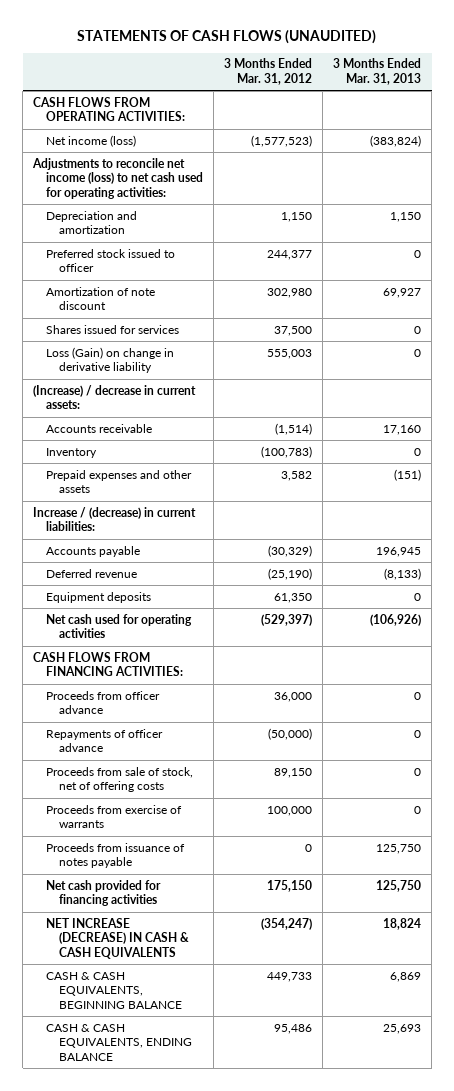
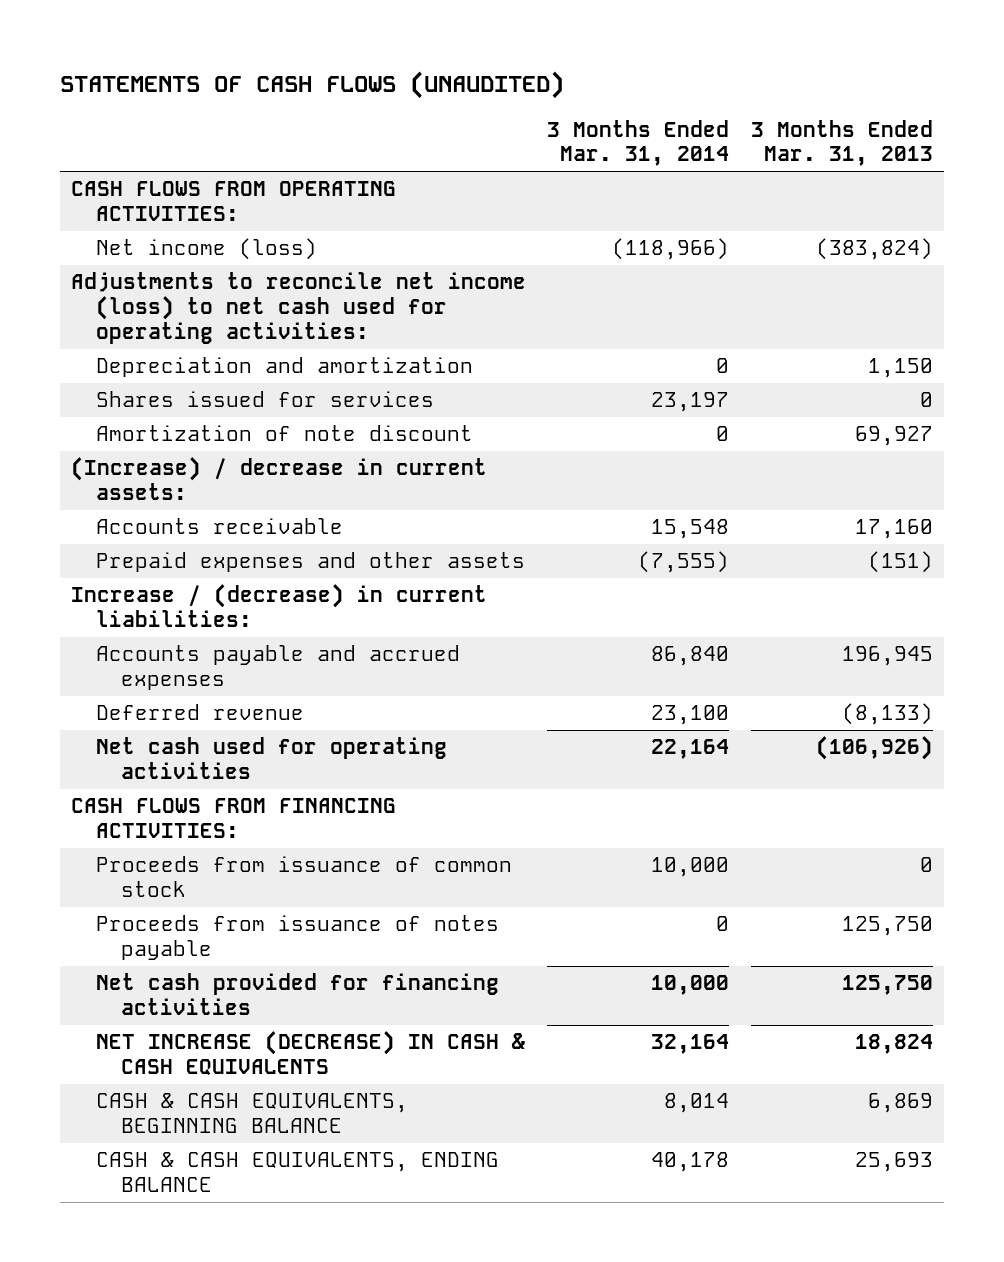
[223,58,312,85] 3 Months Ended Mar. 31, 2012 -> none
none -> [547,119,730,167] 3 Months Ended Mar. 31, 2014
[45,248,175,273] Preferred stock issued to officer -> none
[45,346,174,374] Loss (Gain) on change in derivative liability -> none
[45,286,155,311] Amortization of note discount -> [95,425,473,442] Amortization of note discount
[45,447,97,458] Inventory -> none
[45,545,140,557] Accounts payable -> [95,645,460,691] Accounts payable and accrued expenses
[45,591,151,603] Equipment deposits -> none
[45,690,160,715] Proceeds from officer advance -> none
[45,728,163,753] Repayments of officer advance -> none
[45,804,182,829] Proceeds from exercise of warrants -> none
[45,766,193,793] Proceeds from sale of stock, net of offering costs -> [95,856,512,898] Proceeds from issuance of common stock

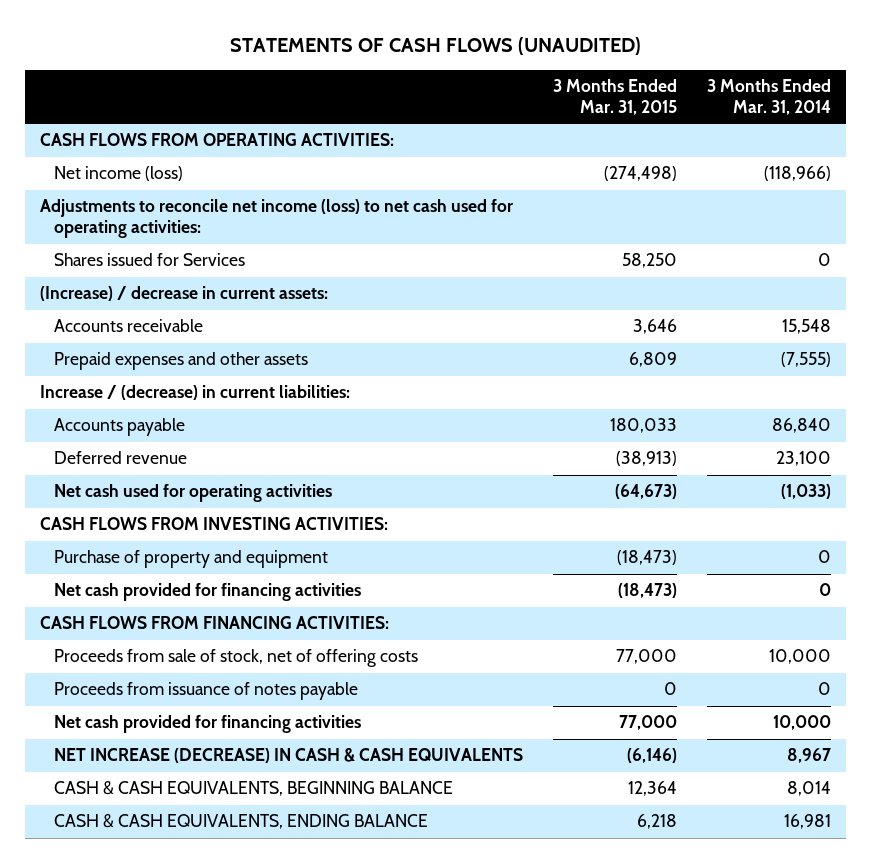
[751,119,934,167] 3 Months Ended Mar. 31, 2013 -> none
none -> [552,78,677,115] 3 Months Ended Mar. 31, 2015
[95,357,473,378] Depreciation and amortization -> none
[95,425,473,442] Amortization of note discount -> none
[95,391,434,408] Shares issued for services -> [53,253,245,267] Shares issued for Services
[651,392,730,413] 23,197 -> [817,253,831,267] 0
[95,645,460,691] Accounts payable and accrued expenses -> [53,418,185,437] Accounts payable
[651,739,730,760] 22,164 -> [780,484,831,500] (1,033)
none -> [39,517,388,531] CASH FLOWS FROM INVESTING ACTIVITIES:
none -> [53,550,328,569] Purchase of property and equipment
none -> [53,583,361,602] Net cash provided for financing activities
[95,856,512,898] Proceeds from issuance of common stock -> [53,649,418,668] Proceeds from sale of stock, net of offering costs
[651,1034,730,1055] 32,164 -> [786,748,831,764] 8,967
[651,1152,730,1173] 40,178 -> [783,814,831,830] 16,981

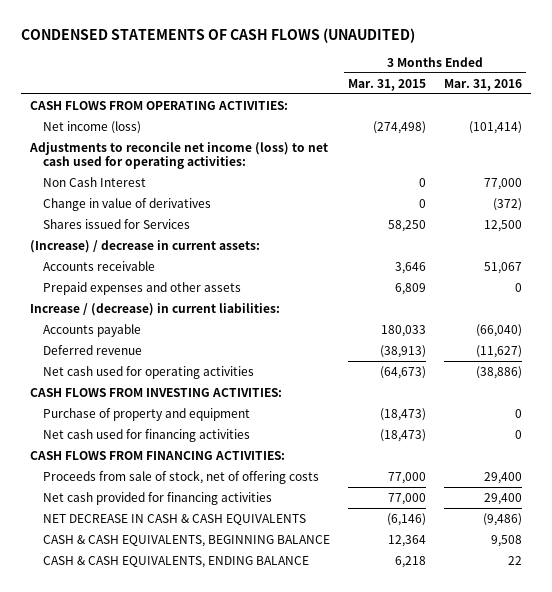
[230,36,642,55] STATEMENTS OF CASH FLOWS (UNAUDITED) -> [21,27,416,43] CONDENSED STATEMENTS OF CASH FLOWS (UNAUDITED)
[706,78,831,115] 3 Months Ended Mar. 31, 2014 -> none
none -> [443,78,522,91] Mar. 31, 2016
none -> [43,176,147,187] Non Cash Interest
none -> [43,197,212,211] Change in value of derivatives
[53,583,361,602] Net cash provided for financing activities -> [43,428,251,442] Net cash used for financing activities
[53,682,358,701] Proceeds from issuance of notes payable -> none
[53,748,523,764] NET INCREASE (DECREASE) IN CASH & CASH EQUIVALENTS -> [43,513,307,525] NET DECREASE IN CASH & CASH EQUIVALENTS

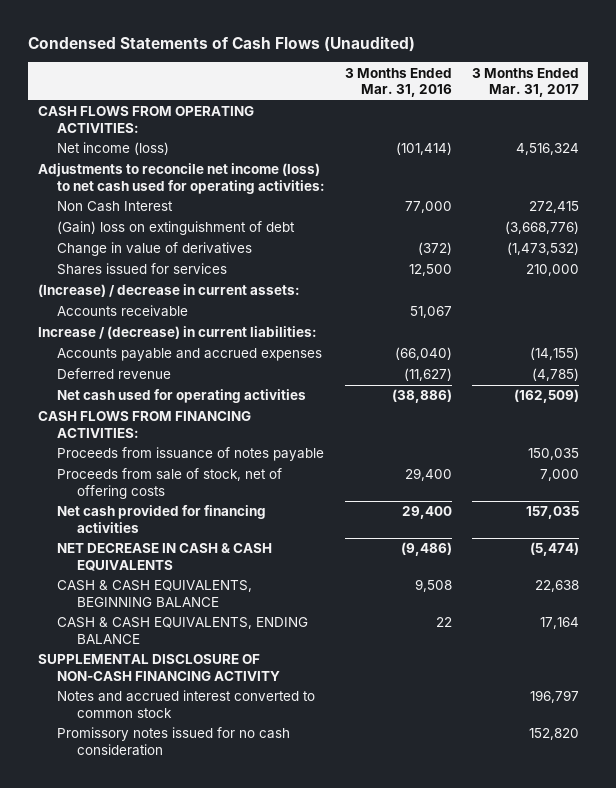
[21,27,416,43] CONDENSED STATEMENTS OF CASH FLOWS (UNAUDITED) -> [27,35,415,52] Condensed Statements of Cash Flows (Unaudited)
[348,78,427,91] Mar. 31, 2015 -> none
none -> [471,67,579,98] 3 Months Ended Mar. 31, 2017
none -> [57,221,296,236] (Gain) loss on extinguishment of debt
[43,218,191,229] Shares issued for Services -> [57,263,228,276] Shares issued for services
[43,281,242,295] Prepaid expenses and other assets -> none
[43,323,142,337] Accounts payable -> [57,348,323,362] Accounts payable and accrued expenses
[30,387,283,397] CASH FLOWS FROM INVESTING ACTIVITIES: -> none
[43,407,251,421] Purchase of property and equipment -> none
[43,428,251,442] Net cash used for financing activities -> none
none -> [57,447,325,462] Proceeds from issuance of notes payable
none -> [37,654,281,681] SUPPLEMENTAL DISCLOSURE OF NON-CASH FINANCING ACTIVITY
none -> [57,690,316,718] Notes and accrued interest converted to common stock
none -> [57,727,291,756] Promissory notes issued for no cash consideration

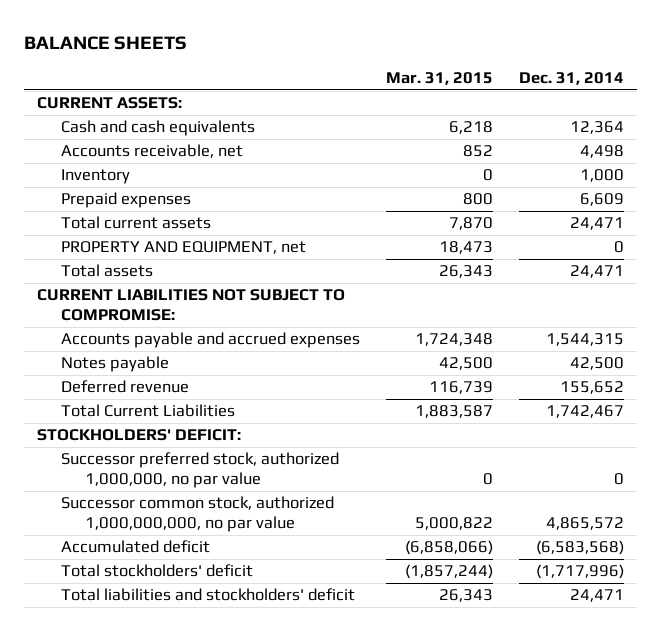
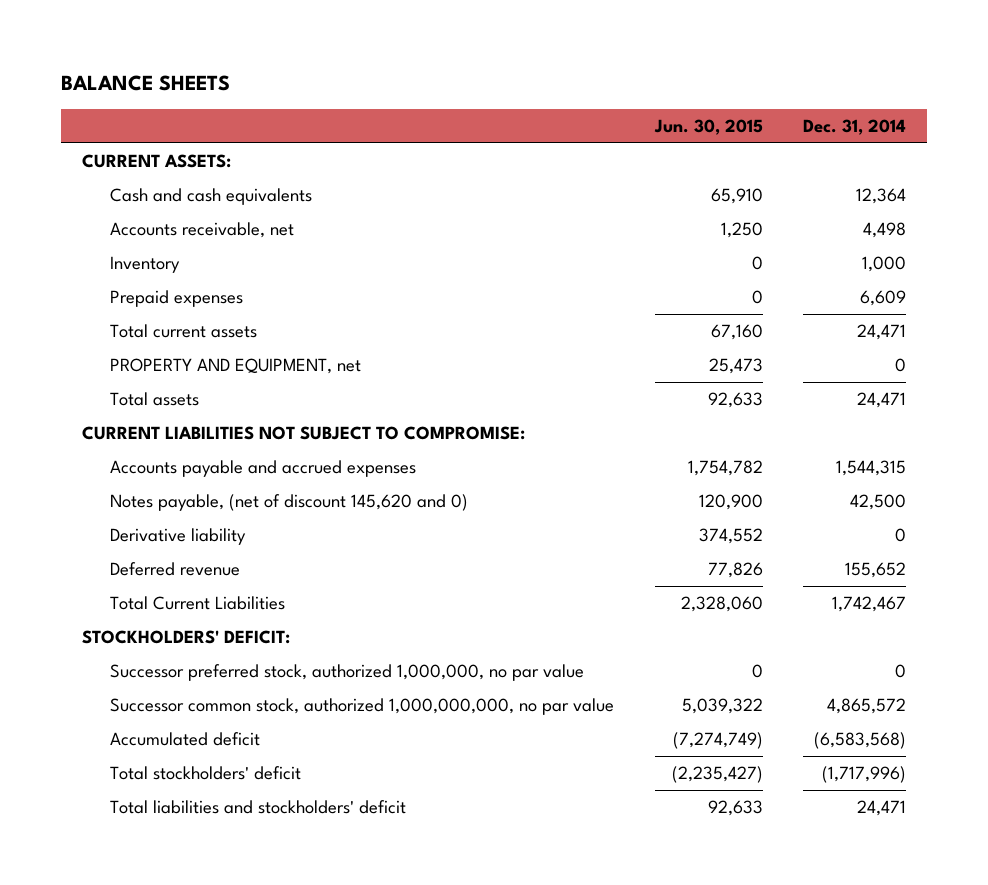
[386,72,494,86] Mar. 31, 2015 -> none
none -> [653,118,763,135] Jun. 30, 2015
[60,356,169,373] Notes payable -> [110,494,469,512] Notes payable, (net of discount 145,620 and 0)
none -> [110,528,247,546] Derivative liability

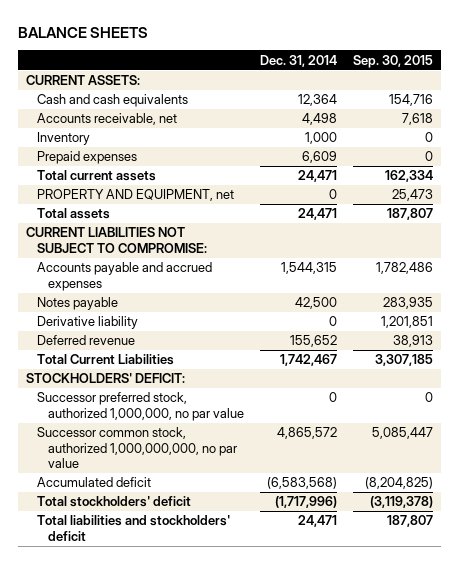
[653,118,763,135] Jun. 30, 2015 -> none
none -> [352,54,433,68] Sep. 30, 2015
[110,494,469,512] Notes payable, (net of discount 145,620 and 0) -> [36,297,118,311] Notes payable

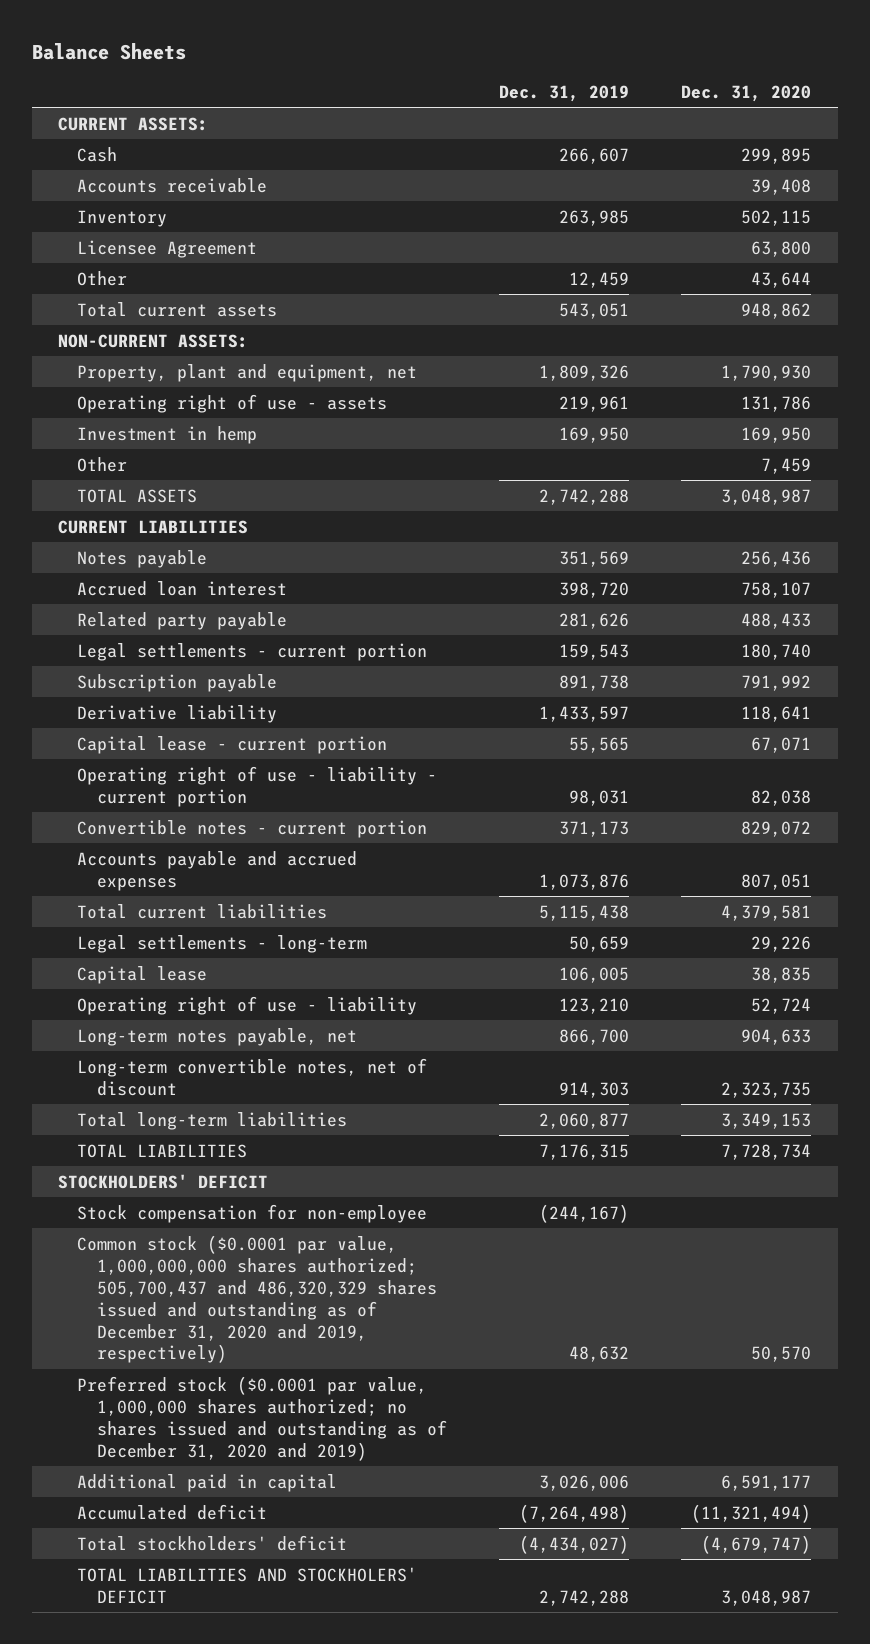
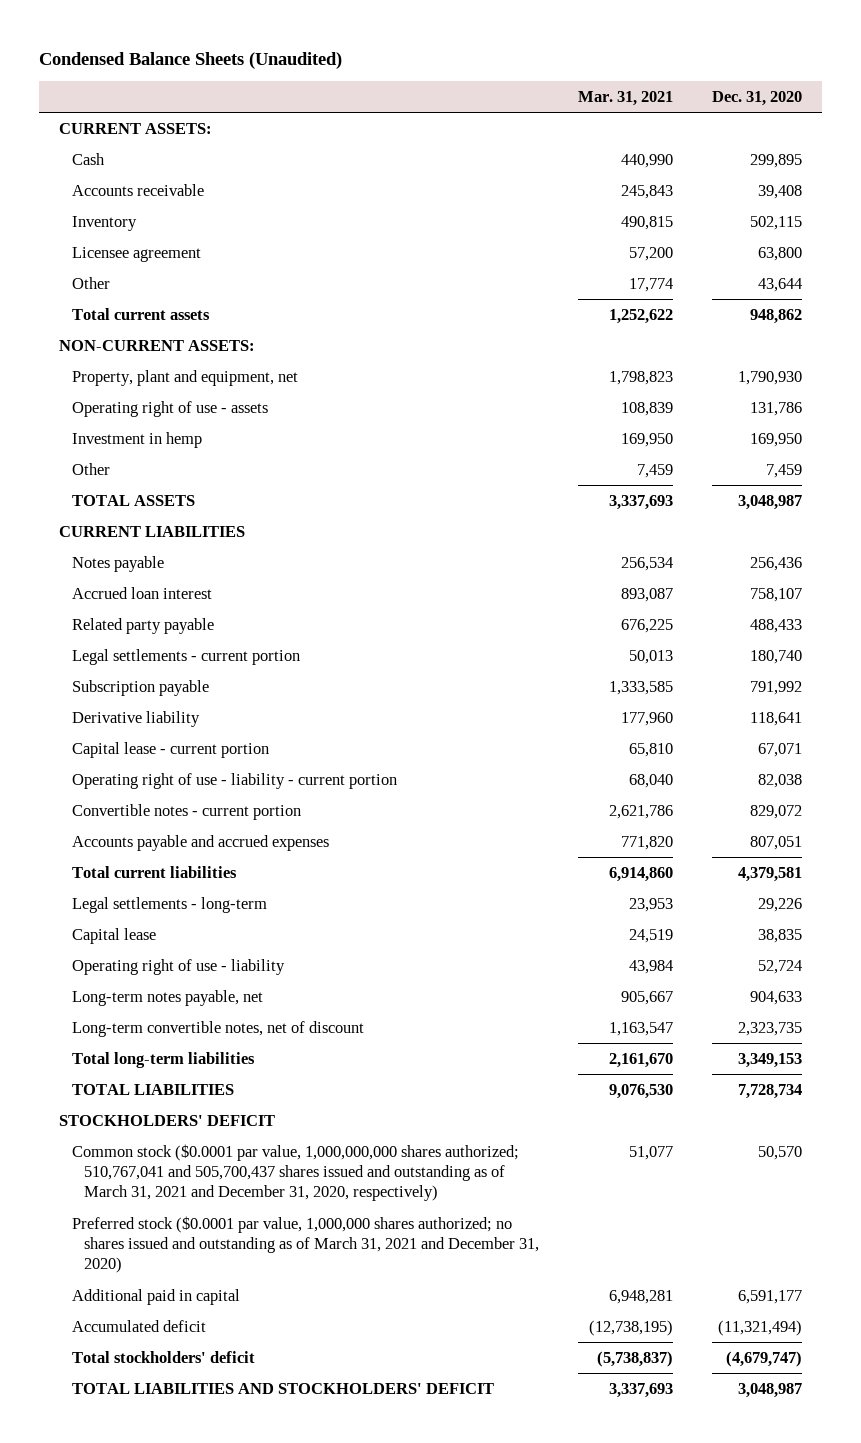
[31,43,186,61] Balance Sheets -> [39,51,343,69] Condensed Balance Sheets (Unaudited)
[499,85,630,103] Dec. 31, 2019 -> none
none -> [578,90,674,106] Mar. 31, 2021
[77,239,258,258] Licensee Agreement -> [71,246,201,262] Licensee agreement
[77,1203,428,1223] Stock compensation for non-employee -> none
[77,1234,437,1364] Common stock ($0.0001 par value, 1,000,000,000 shares authorized; 505,700,437 and 486,320,329 shares issued and outstanding as of December 31, 2020 and 2019, respectively) -> [71,1143,519,1202] Common stock ($0.0001 par value, 1,000,000,000 shares authorized; 510,767,041 and 505,700,437 shares issued and outstanding as of March 31, 2021 and December 31, 2020, respectively)
[77,1375,447,1461] Preferred stock ($0.0001 par value, 1,000,000 shares authorized; no shares issued and outstanding as of December 31, 2020 and 2019) -> [71,1215,540,1274] Preferred stock ($0.0001 par value, 1,000,000 shares authorized; no shares issued and outstanding as of March 31, 2021 and December 31, 2020)
[77,1566,418,1604] TOTAL LIABILITIES AND STOCKHOLERS' DEFICIT -> [71,1382,494,1394] TOTAL LIABILITIES AND STOCKHOLDERS' DEFICIT

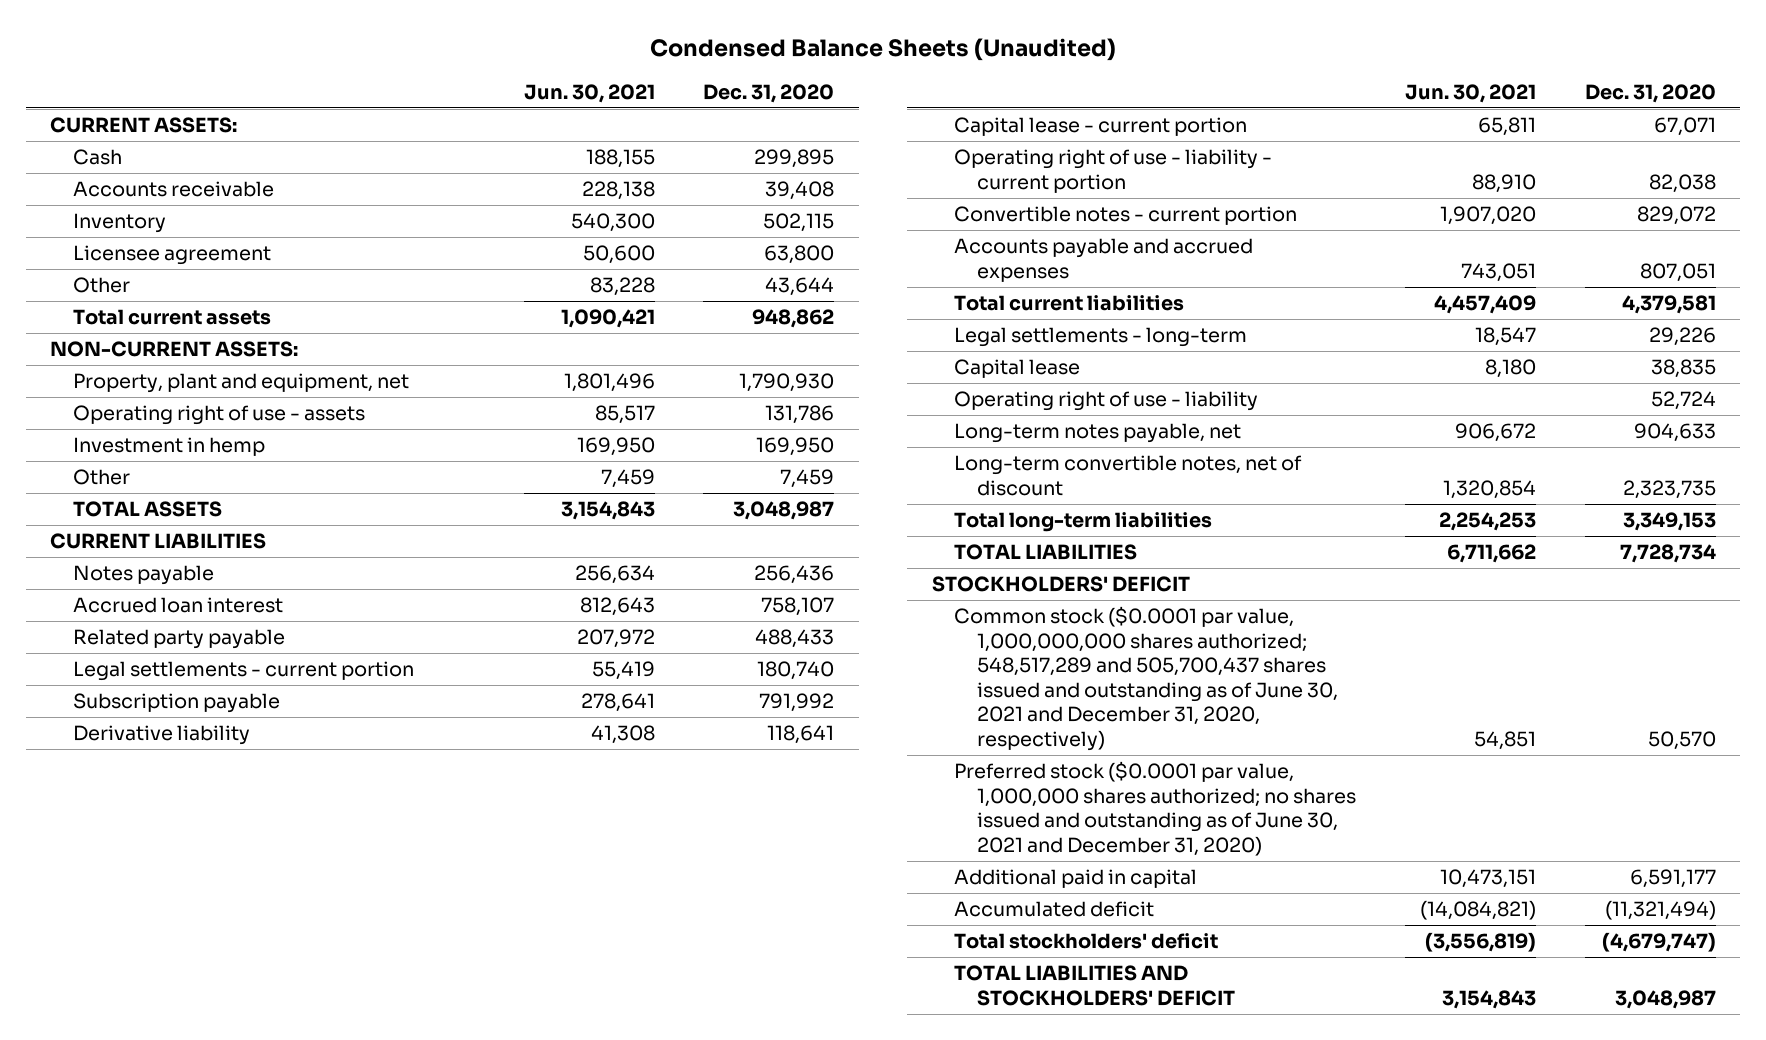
[578,90,674,106] Mar. 31, 2021 -> none
none -> [523,83,655,103] Jun. 30, 2021
[71,1143,519,1202] Common stock ($0.0001 par value, 1,000,000,000 shares authorized; 510,767,041 and 505,700,437 shares issued and outstanding as of March 31, 2021 and December 31, 2020, respectively) -> [954,606,1339,751] Common stock ($0.0001 par value, 1,000,000,000 shares authorized; 548,517,289 and 505,700,437 shares issued and outstanding as of June 30, 2021 and December 31, 2020, respectively)
[71,1215,540,1274] Preferred stock ($0.0001 par value, 1,000,000 shares authorized; no shares issued and outstanding as of March 31, 2021 and December 31, 2020) -> [954,761,1357,856] Preferred stock ($0.0001 par value, 1,000,000 shares authorized; no shares issued and outstanding as of June 30, 2021 and December 31, 2020)

